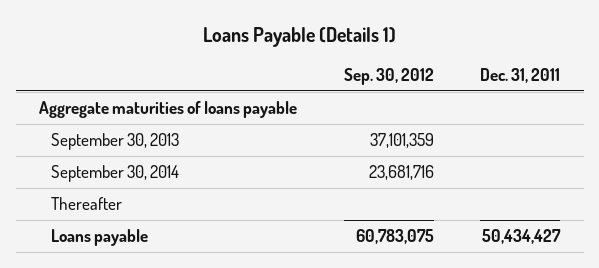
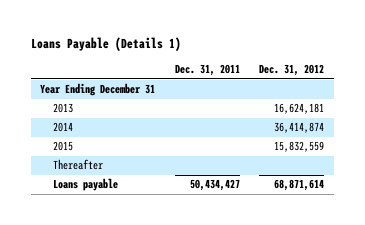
[343,68,434,86] Sep. 30, 2012 -> none
none -> [259,64,325,77] Dec. 31, 2012
[39,100,298,118] Aggregate maturities of loans payable -> none
none -> [40,83,156,97] Year Ending December 31
[51,132,180,150] September 30, 2013 -> [53,103,74,114] 2013
[51,164,180,182] September 30, 2014 -> [53,122,74,133] 2014
none -> [53,141,74,152] 2015

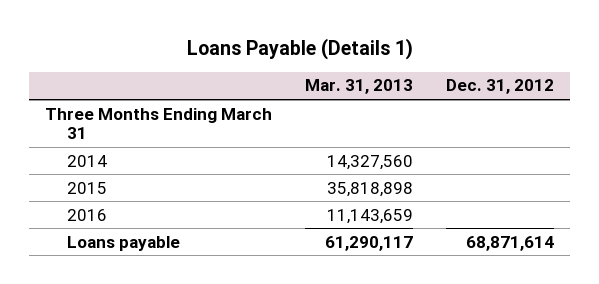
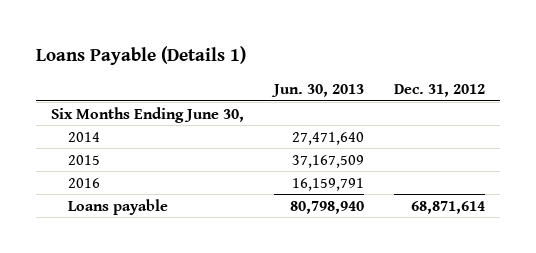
[305,79,414,95] Mar. 31, 2013 -> none
none -> [270,83,364,97] Jun. 30, 2013
[45,107,273,139] Three Months Ending March 31 -> [51,106,245,123] Six Months Ending June 30,

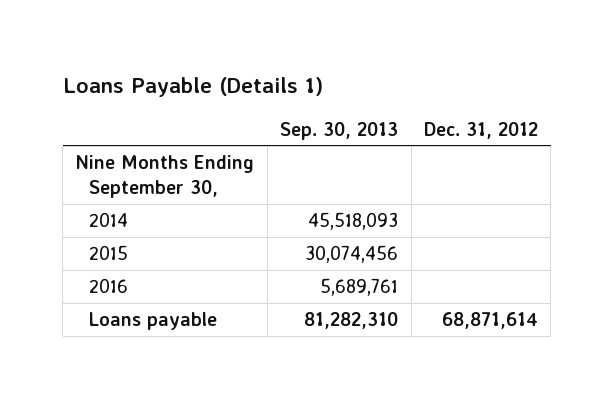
[270,83,364,97] Jun. 30, 2013 -> none
none -> [280,121,399,140] Sep. 30, 2013
[51,106,245,123] Six Months Ending June 30, -> [75,154,255,199] Nine Months Ending September 30,

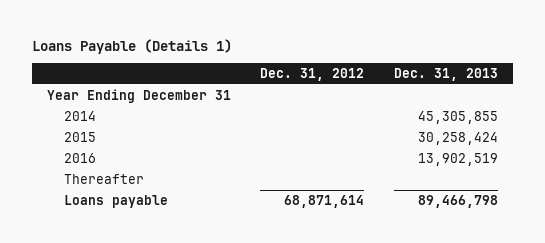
[280,121,399,140] Sep. 30, 2013 -> none
none -> [394,67,499,81] Dec. 31, 2013
[75,154,255,199] Nine Months Ending September 30, -> [46,88,231,103] Year Ending December 31
none -> [63,173,144,184] Thereafter

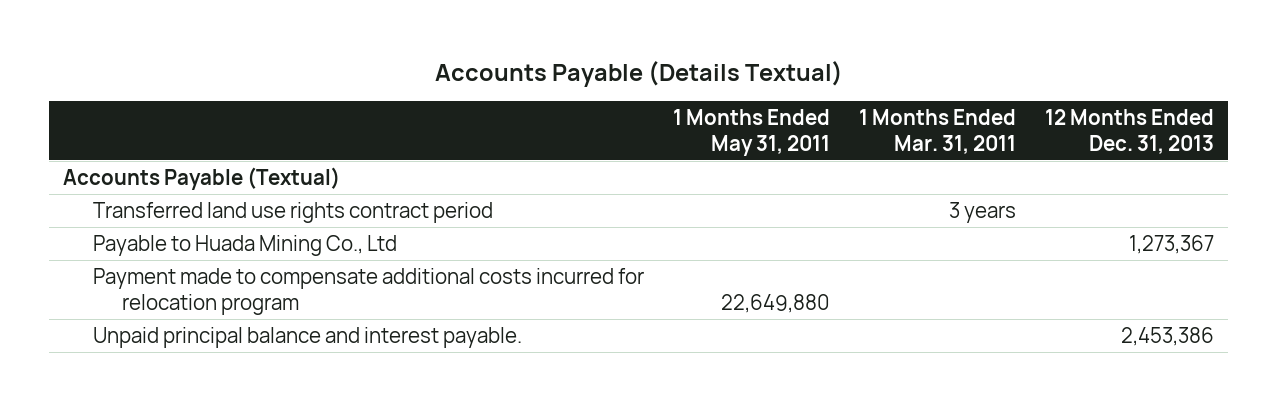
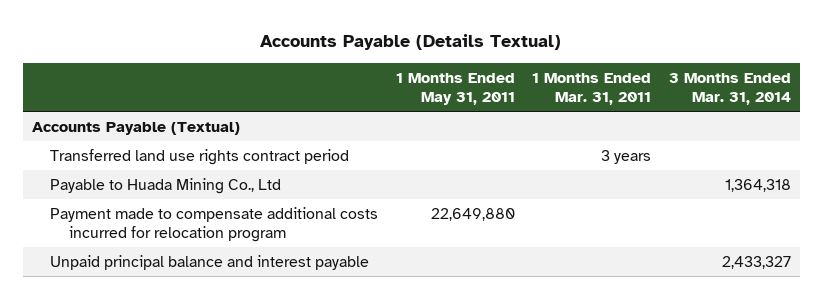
[1044,108,1214,154] 12 Months Ended Dec. 31, 2013 -> none
none -> [668,72,791,105] 3 Months Ended Mar. 31, 2014
[92,326,522,348] Unpaid principal balance and interest payable. -> [50,254,370,270] Unpaid principal balance and interest payable

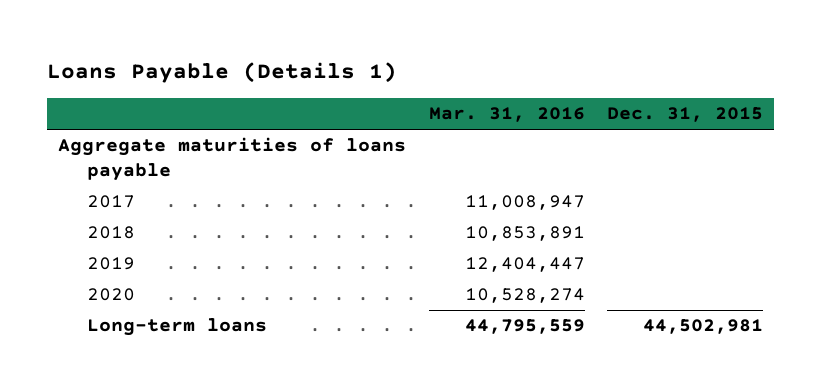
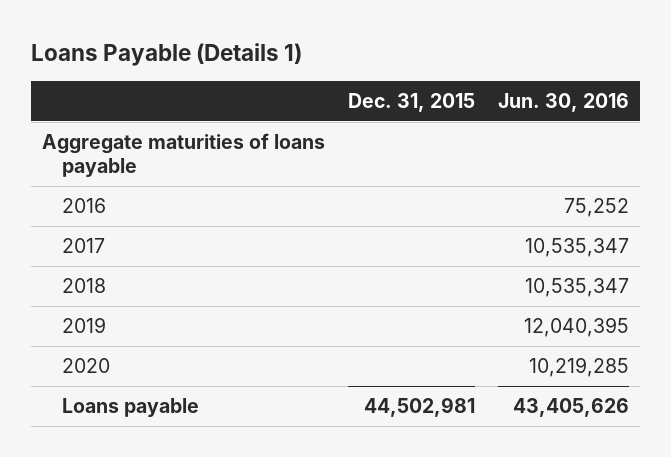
[428,107,585,123] Mar. 31, 2016 -> none
none -> [497,93,629,113] Jun. 30, 2016
none -> [61,198,106,214] 2016
[87,318,268,337] Long-term loans -> [61,398,199,418] Loans payable

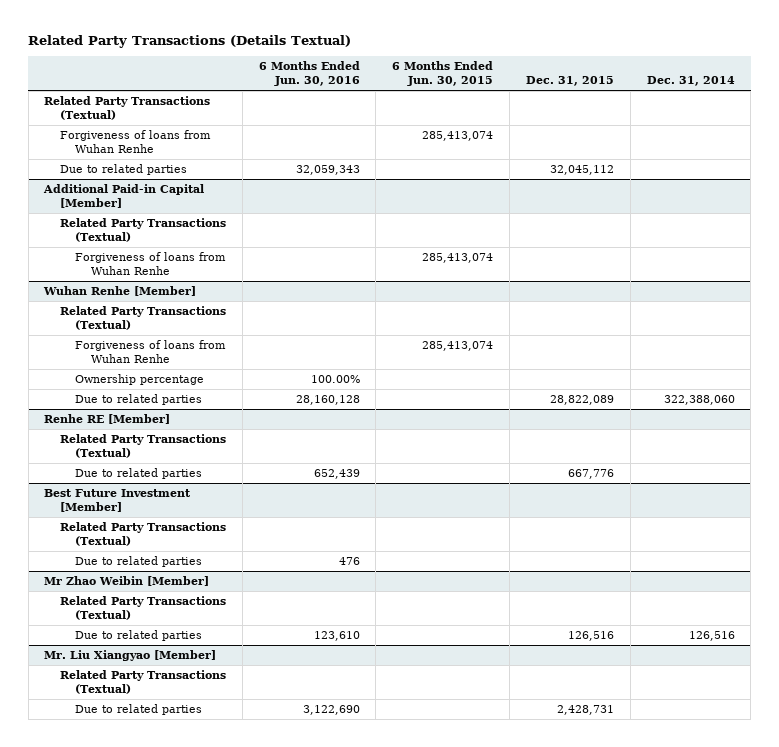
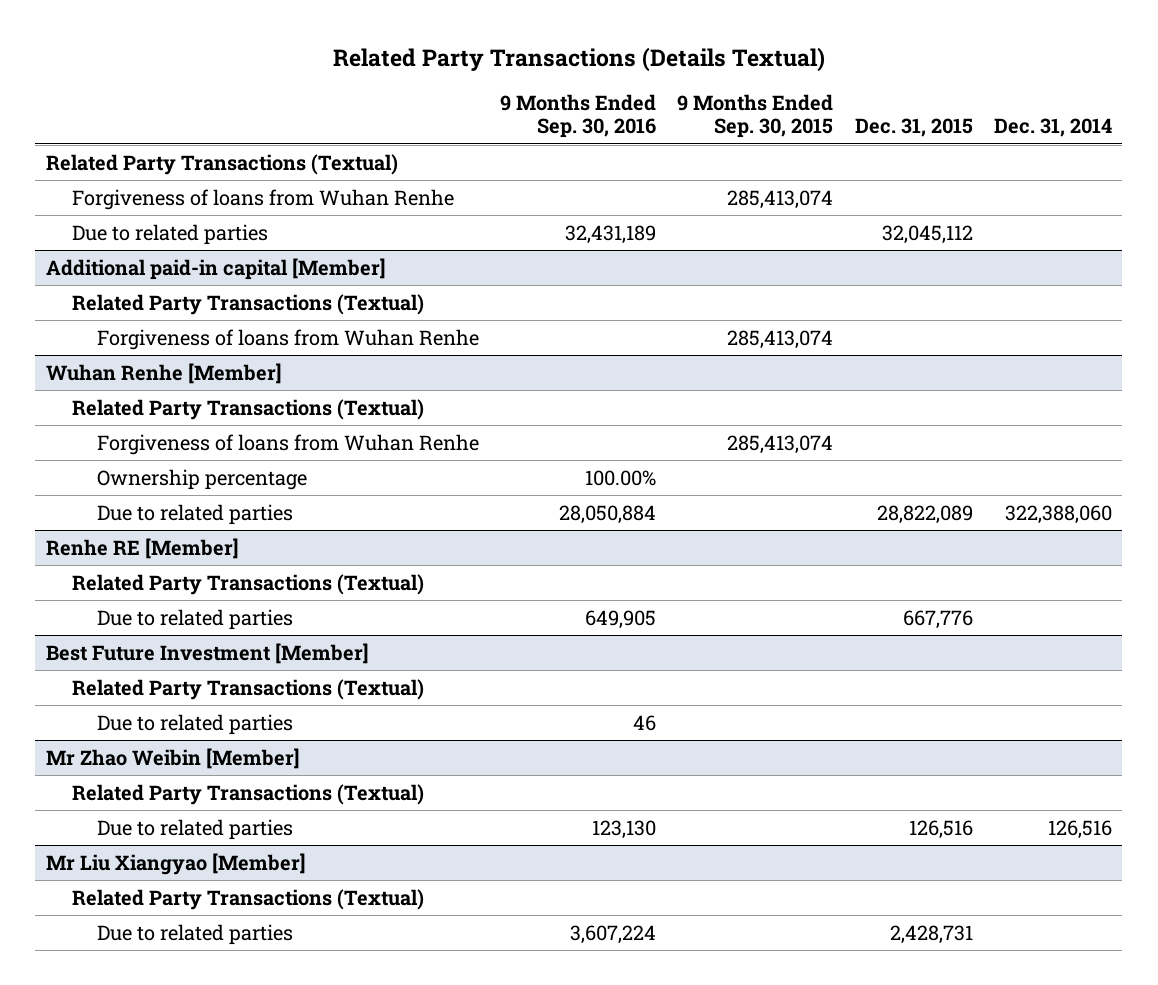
[258,61,360,87] 6 Months Ended Jun. 30, 2016 -> none
[392,61,494,87] 6 Months Ended Jun. 30, 2015 -> none
none -> [500,94,657,139] 9 Months Ended Sep. 30, 2016
none -> [677,94,834,139] 9 Months Ended Sep. 30, 2015
[43,184,205,208] Additional Paid-in Capital [Member] -> [45,257,386,280] Additional paid-in capital [Member]
[44,650,217,662] Mr. Liu Xiangyao [Member] -> [45,852,306,875] Mr Liu Xiangyao [Member]

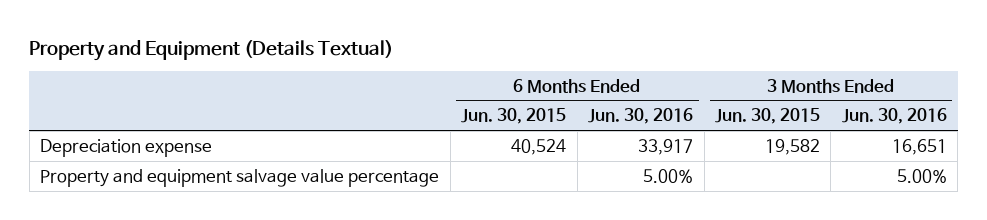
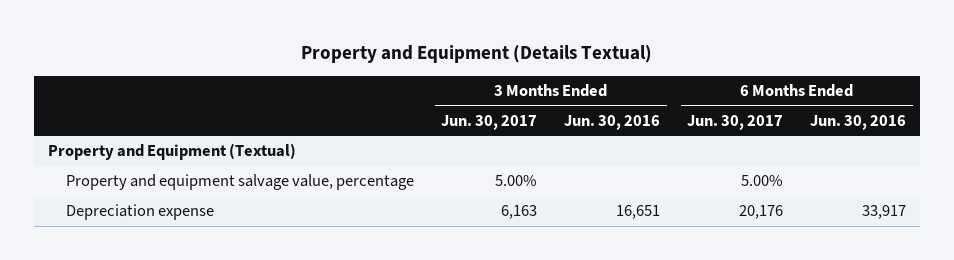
[461,108,567,125] Jun. 30, 2015 -> none
[715,108,821,125] Jun. 30, 2015 -> none
none -> [441,114,538,130] Jun. 30, 2017
none -> [687,114,784,130] Jun. 30, 2017
none -> [47,143,296,161] Property and Equipment (Textual)
none -> [66,174,415,191] Property and equipment salvage value, percentage
[40,168,440,187] Property and equipment salvage value percentage -> none

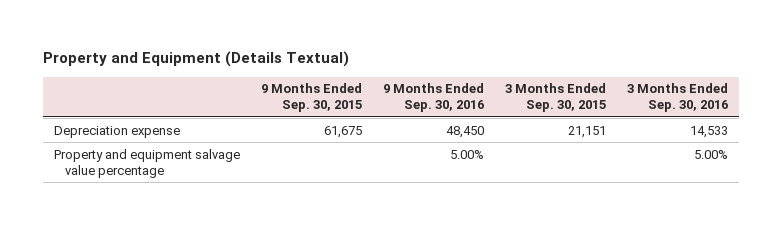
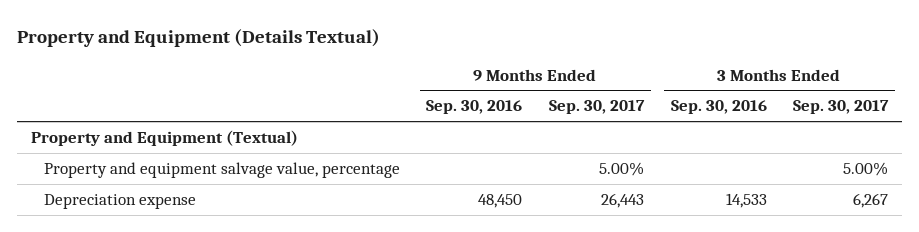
[260,83,362,113] 9 Months Ended Sep. 30, 2015 -> none
[505,83,607,113] 3 Months Ended Sep. 30, 2015 -> none
none -> [549,100,646,115] Sep. 30, 2017
none -> [793,100,890,115] Sep. 30, 2017
none -> [30,129,298,146] Property and Equipment (Textual)
none -> [43,161,400,178] Property and equipment salvage value, percentage
[53,148,240,178] Property and equipment salvage value percentage -> none

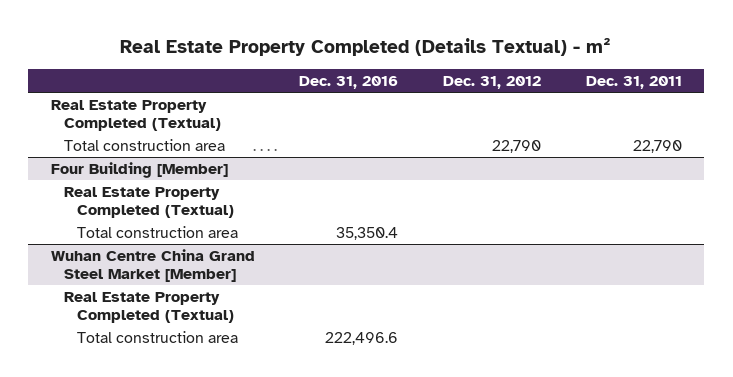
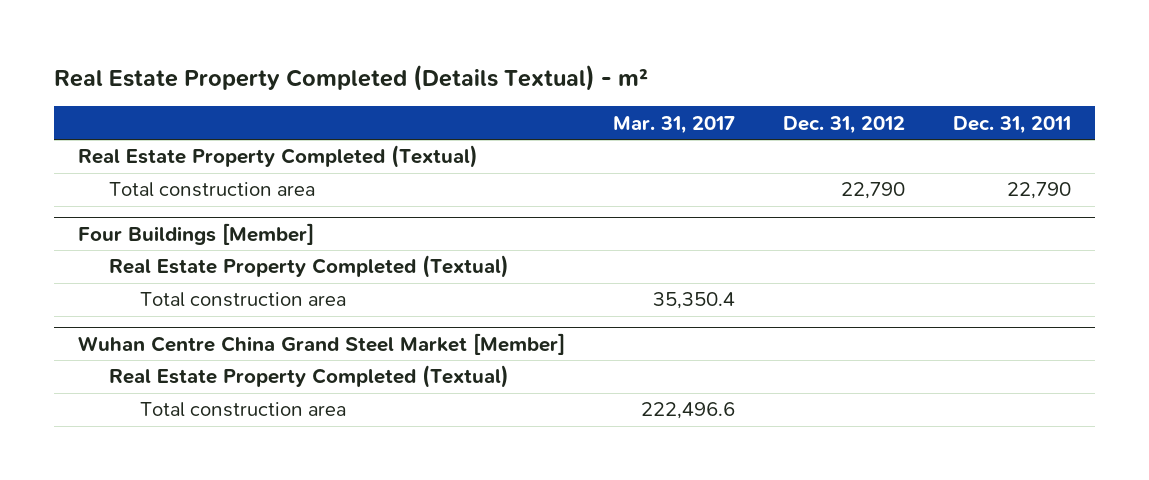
[299,76,399,90] Dec. 31, 2016 -> none
none -> [613,115,736,134] Mar. 31, 2017
[50,161,228,178] Four Building [Member] -> [78,223,315,246] Four Buildings [Member]

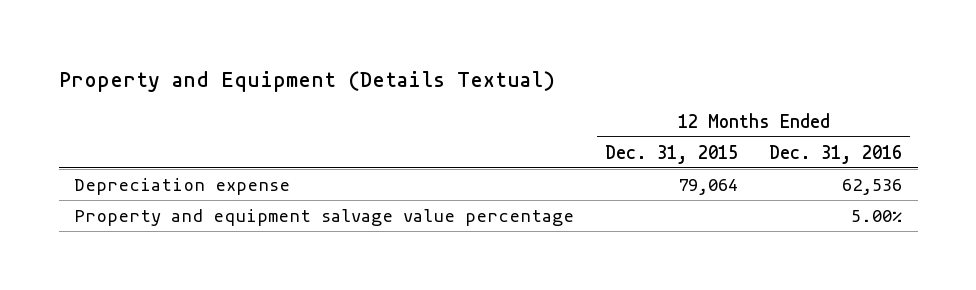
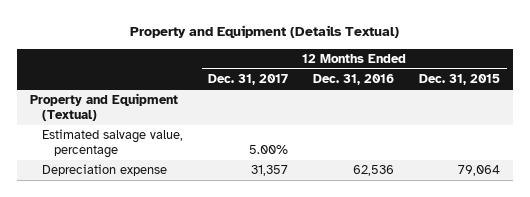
none -> [207,74,288,86] Dec. 31, 2017
none -> [29,93,178,121] Property and Equipment (Textual)
none -> [41,129,183,158] Estimated salvage value, percentage
[74,208,575,226] Property and equipment salvage value percentage -> none

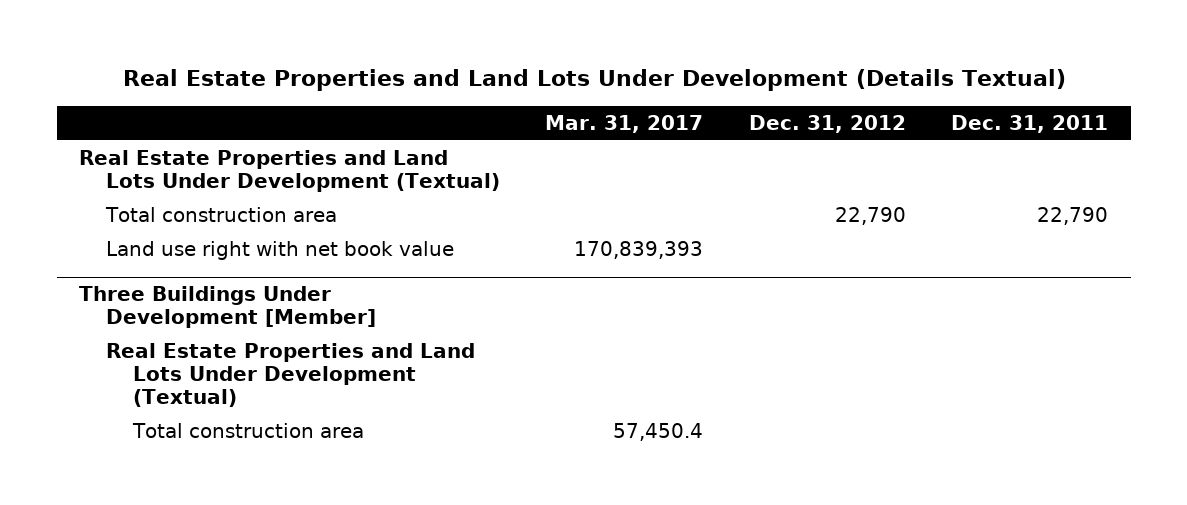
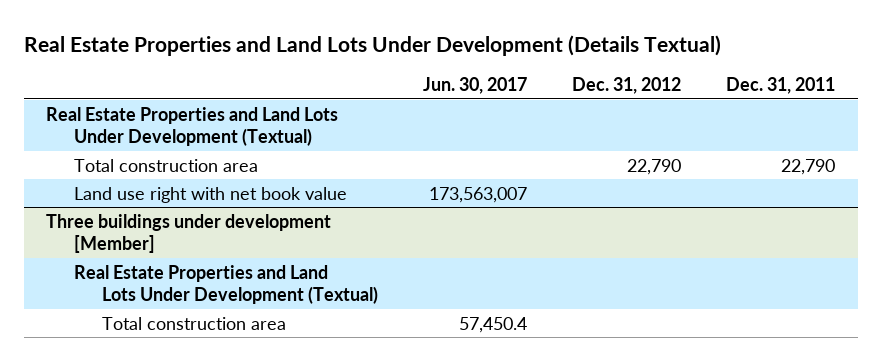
[545,114,704,133] Mar. 31, 2017 -> none
none -> [423,76,528,94] Jun. 30, 2017
[79,286,377,329] Three Buildings Under Development [Member] -> [46,213,332,254] Three buildings under development [Member]

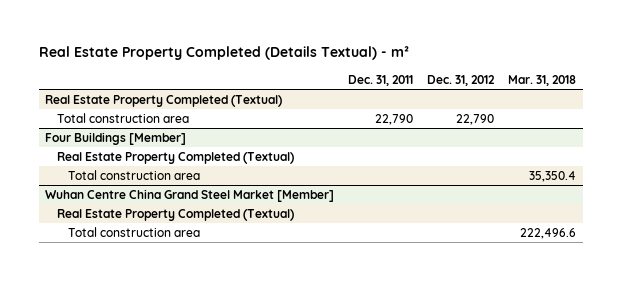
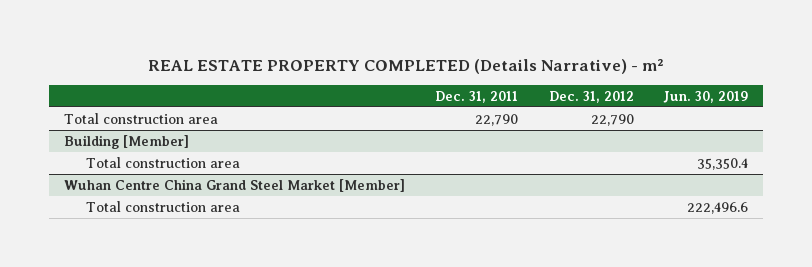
[38,46,409,61] Real Estate Property Completed (Details Textual) - m² -> [148,58,665,74] REAL ESTATE PROPERTY COMPLETED (Details Narrative) - m²
[507,74,576,86] Mar. 31, 2018 -> none
none -> [663,90,749,103] Jun. 30, 2019
[45,95,283,108] Real Estate Property Completed (Textual) -> none
[56,152,294,165] Real Estate Property Completed (Textual) -> none
[45,132,187,146] Four Buildings [Member] -> [64,134,190,149] Building [Member]
[56,209,294,222] Real Estate Property Completed (Textual) -> none

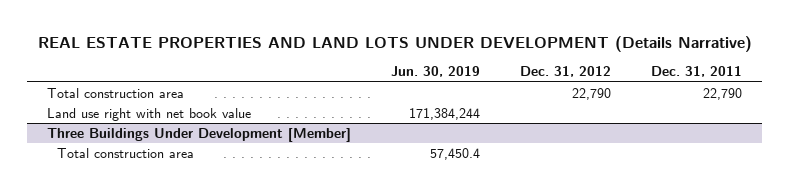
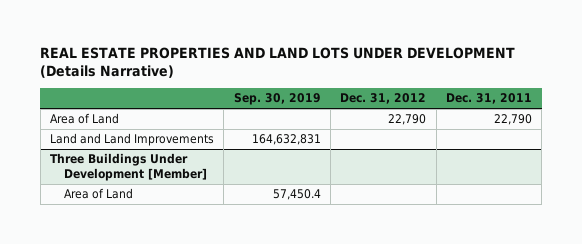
[390,66,480,78] Jun. 30, 2019 -> none
none -> [233,93,321,106] Sep. 30, 2019
[46,87,184,98] Total construction area -> [49,113,119,125] Area of Land
[46,107,251,121] Land use right with net book value -> [49,133,214,147] Land and Land Improvements
[56,147,194,158] Total construction area -> [63,188,133,200] Area of Land

